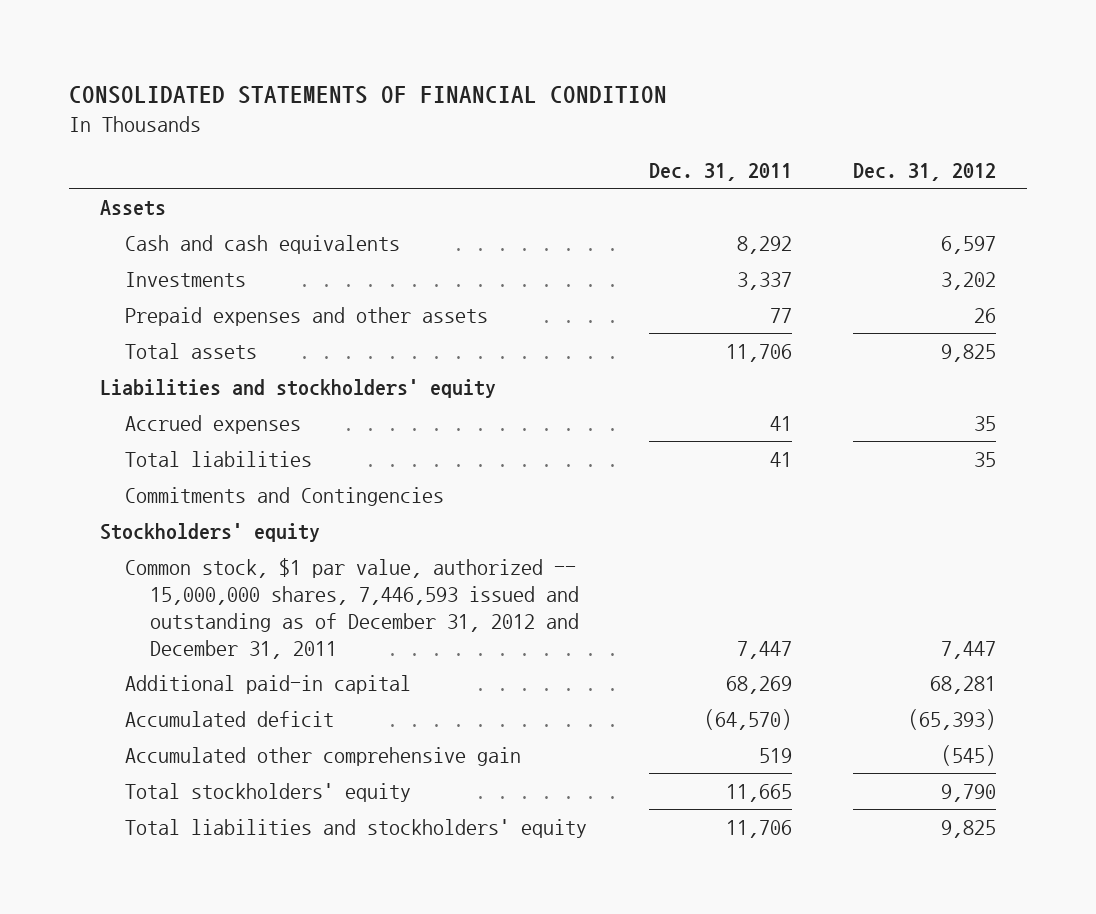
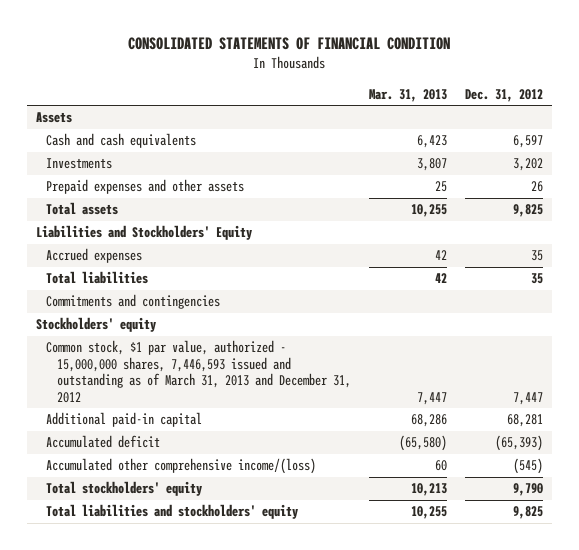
[648,163,792,182] Dec. 31, 2011 -> none
none -> [368,88,447,102] Mar. 31, 2013
[99,378,496,398] Liabilities and stockholders' equity -> [36,225,253,241] Liabilities and Stockholders' Equity
[124,486,444,506] Commitments and Contingencies -> [46,294,221,310] Commitments and contingencies
[124,557,580,659] Common stock, $1 par value, authorized -- 15,000,000 shares, 7,446,593 issued and outstanding as of December 31, 2012 and December 31, 2011 -> [46,340,351,403] Common stock, $1 par value, authorized - 15,000,000 shares, 7,446,593 issued and outstanding as of March 31, 2013 and December 31, 2012
[124,746,521,766] Accumulated other comprehensive gain -> [46,458,317,475] Accumulated other comprehensive income/(loss)

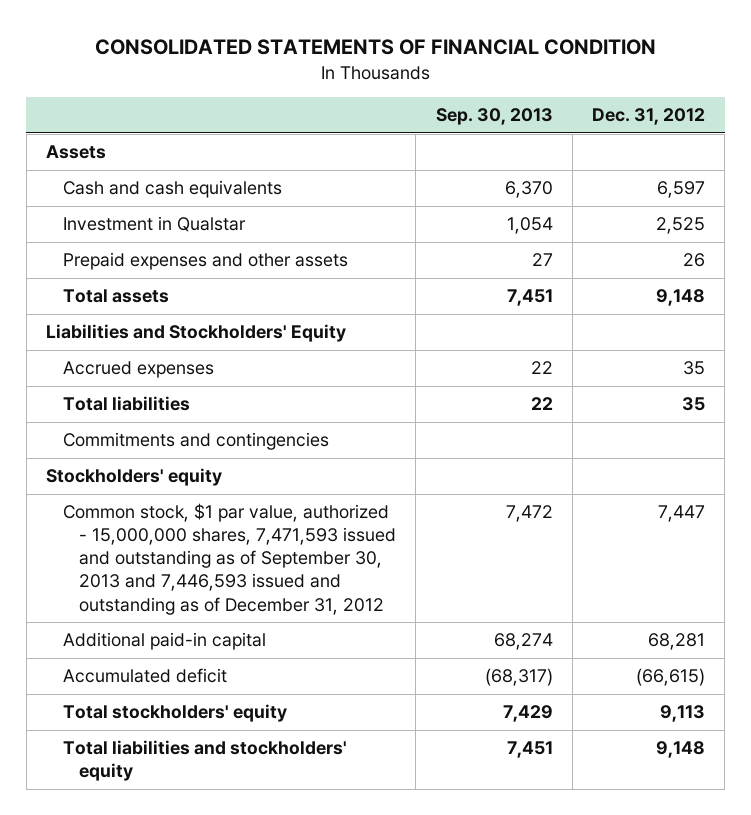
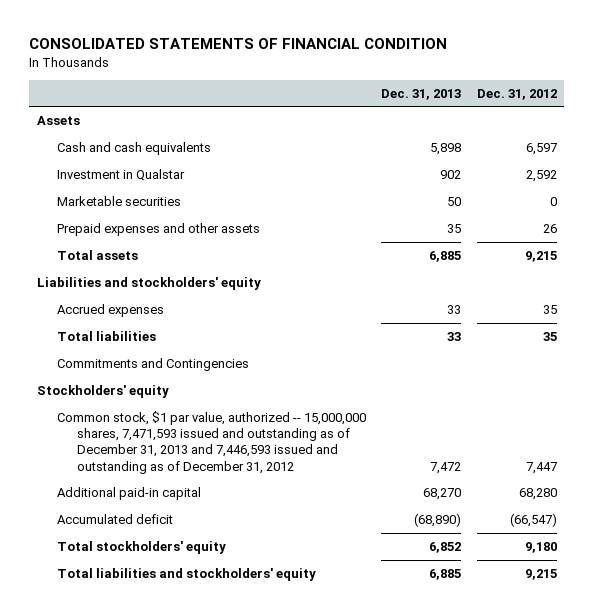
[435,108,553,126] Sep. 30, 2013 -> none
none -> [381,88,462,100] Dec. 31, 2013
[656,217,706,235] 2,525 -> [525,169,557,182] 2,592
none -> [56,195,181,206] Marketable securities
[656,289,706,307] 9,148 -> [524,250,557,262] 9,215
[46,324,347,343] Liabilities and Stockholders' Equity -> [37,276,262,290] Liabilities and stockholders' equity
[62,432,329,451] Commitments and contingencies -> [56,357,249,371] Commitments and Contingencies
[62,503,397,615] Common stock, $1 par value, authorized - 15,000,000 shares, 7,471,593 issued and outstanding as of September 30, 2013 and 7,446,593 issued and outstanding as of December 31, 2012 -> [56,410,366,474] Common stock, $1 par value, authorized -- 15,000,000 shares, 7,471,593 issued and outstanding as of December 31, 2013 and 7,446,593 issued and outstanding as of December 31, 2012
[648,633,706,651] 68,281 -> [518,487,557,500] 68,280
[636,668,706,687] (66,615) -> [509,512,557,527] (66,547)
[660,705,706,723] 9,113 -> [524,541,557,553] 9,180
[656,741,706,759] 9,148 -> [524,568,557,580] 9,215

